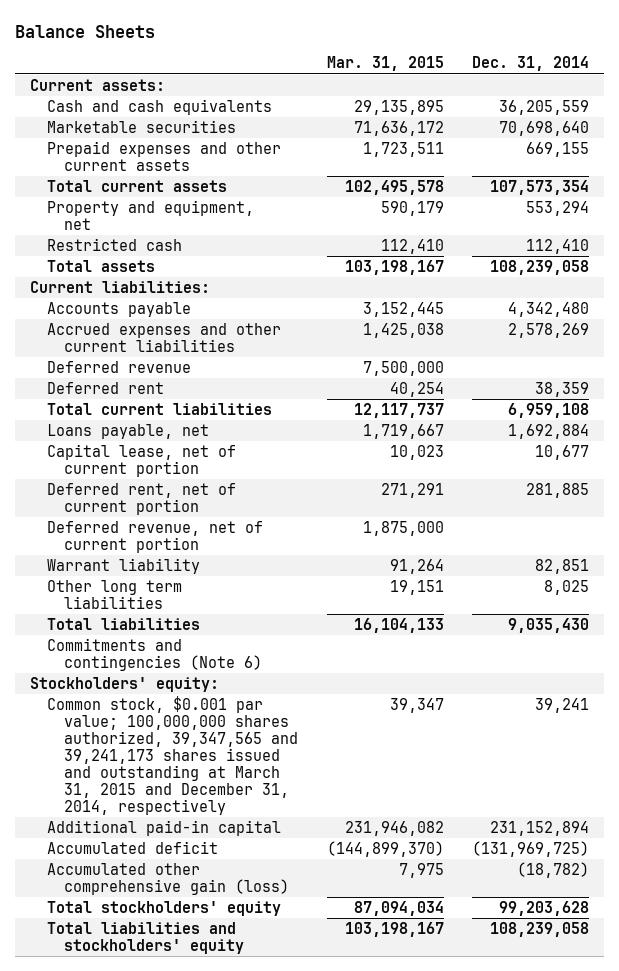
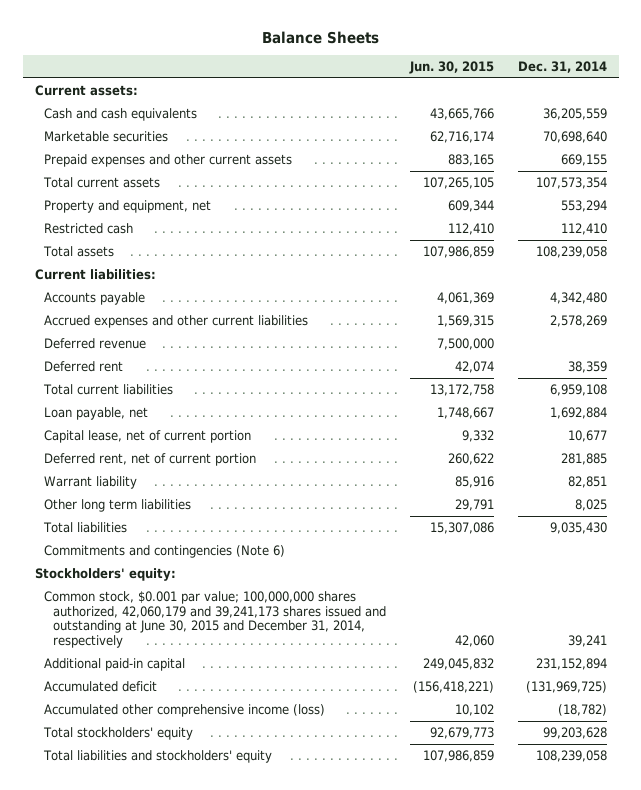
[326,56,444,72] Mar. 31, 2015 -> none
none -> [409,61,495,75] Jun. 30, 2015
[46,423,209,439] Loans payable, net -> [44,406,149,420] Loan payable, net
[46,520,263,553] Deferred revenue, net of current portion -> none
[46,695,298,815] Common stock, $0.001 par value; 100,000,000 shares authorized, 39,347,565 and 39,241,173 shares issued and outstanding at March 31, 2015 and December 31, 2014, respectively -> [44,590,387,648] Common stock, $0.001 par value; 100,000,000 shares authorized, 42,060,179 and 39,241,173 shares issued and outstanding at June 30, 2015 and December 31, 2014, respectively
[46,862,289,895] Accumulated other comprehensive gain (loss) -> [44,703,326,717] Accumulated other comprehensive income (loss)

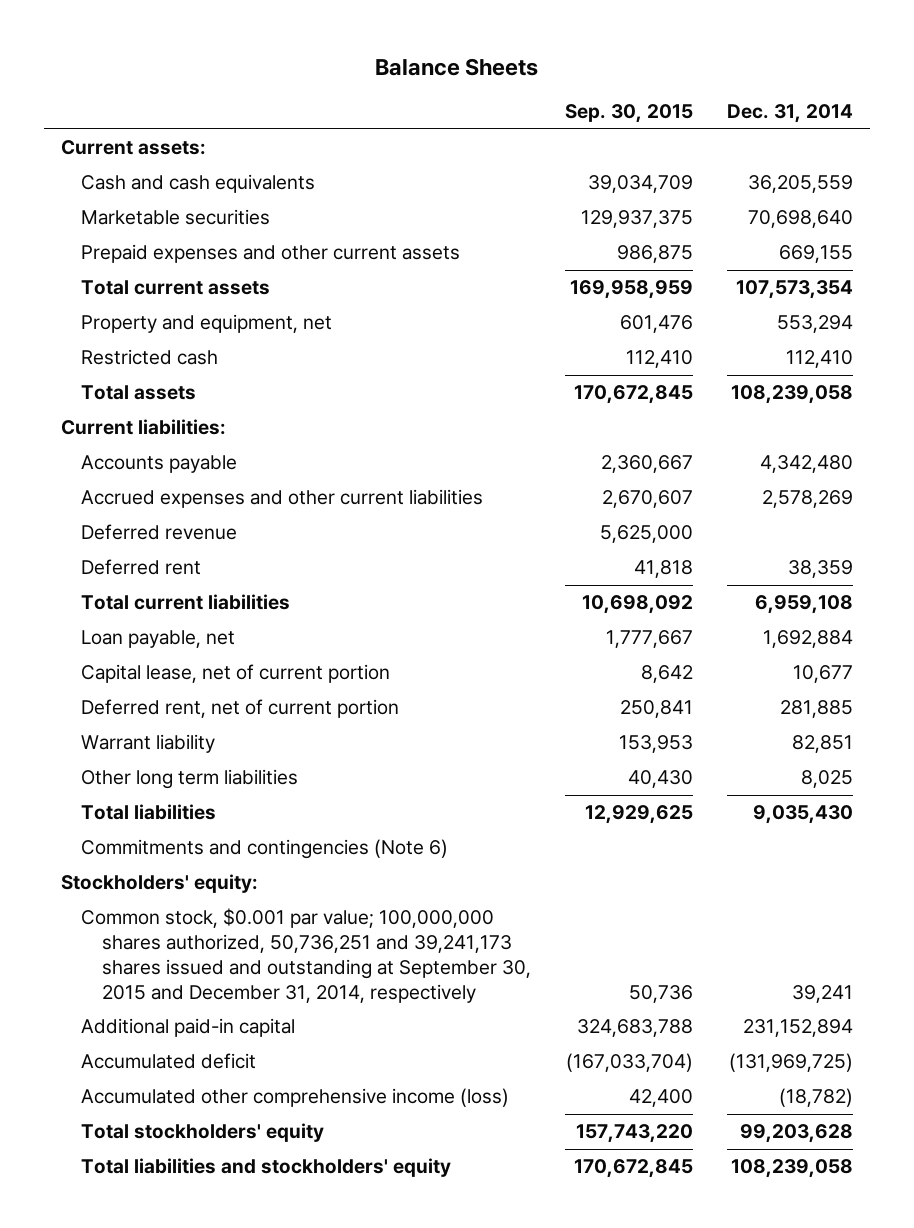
[409,61,495,75] Jun. 30, 2015 -> none
none -> [564,104,693,124] Sep. 30, 2015
[44,590,387,648] Common stock, $0.001 par value; 100,000,000 shares authorized, 42,060,179 and 39,241,173 shares issued and outstanding at June 30, 2015 and December 31, 2014, respectively -> [81,908,531,1003] Common stock, $0.001 par value; 100,000,000 shares authorized, 50,736,251 and 39,241,173 shares issued and outstanding at September 30, 2015 and December 31, 2014, respectively

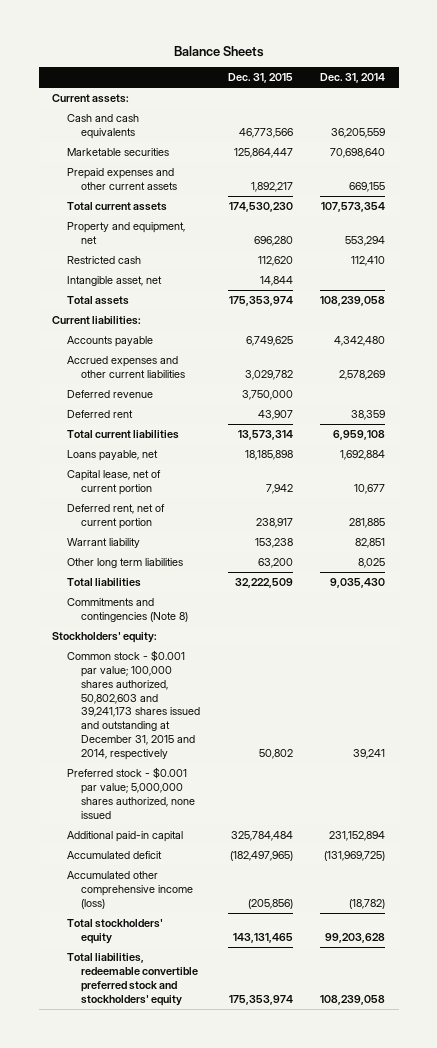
[564,104,693,124] Sep. 30, 2015 -> none
none -> [227,73,293,84] Dec. 31, 2015
none -> [66,276,162,287] Intangible asset, net
[81,630,236,649] Loan payable, net -> [66,450,158,462] Loans payable, net
[81,839,449,860] Commitments and contingencies (Note 6) -> [66,598,189,623] Commitments and contingencies (Note 8)
[81,908,531,1003] Common stock, $0.001 par value; 100,000,000 shares authorized, 50,736,251 and 39,241,173 shares issued and outstanding at September 30, 2015 and December 31, 2014, respectively -> [66,650,201,760] Common stock - $0.001 par value; 100,000 shares authorized, 50,802,603 and 39,241,173 shares issued and outstanding at December 31, 2015 and 2014, respectively
none -> [66,767,196,819] Preferred stock - $0.001 par value; 5,000,000 shares authorized, none issued
[81,1158,452,1178] Total liabilities and stockholders' equity -> [66,953,199,1006] Total liabilities, redeemable convertible preferred stock and stockholders' equity

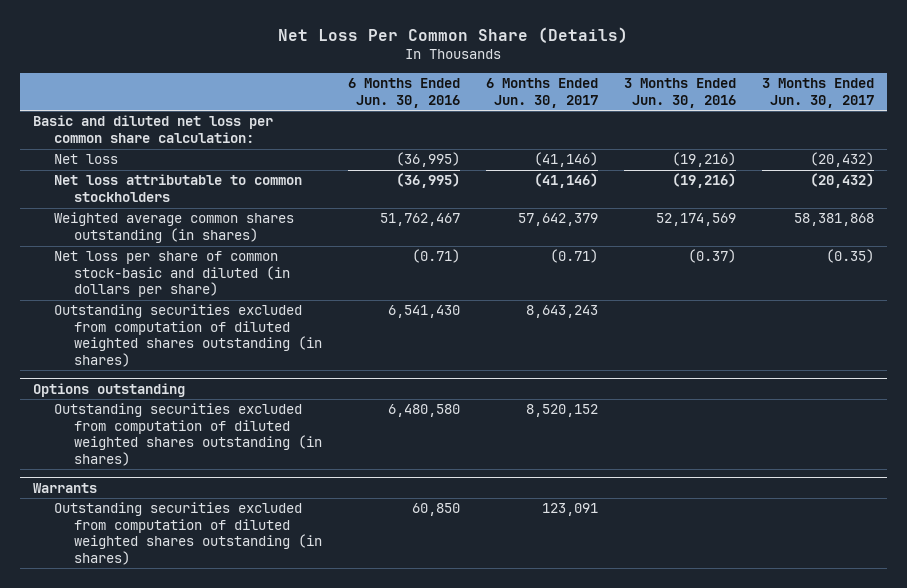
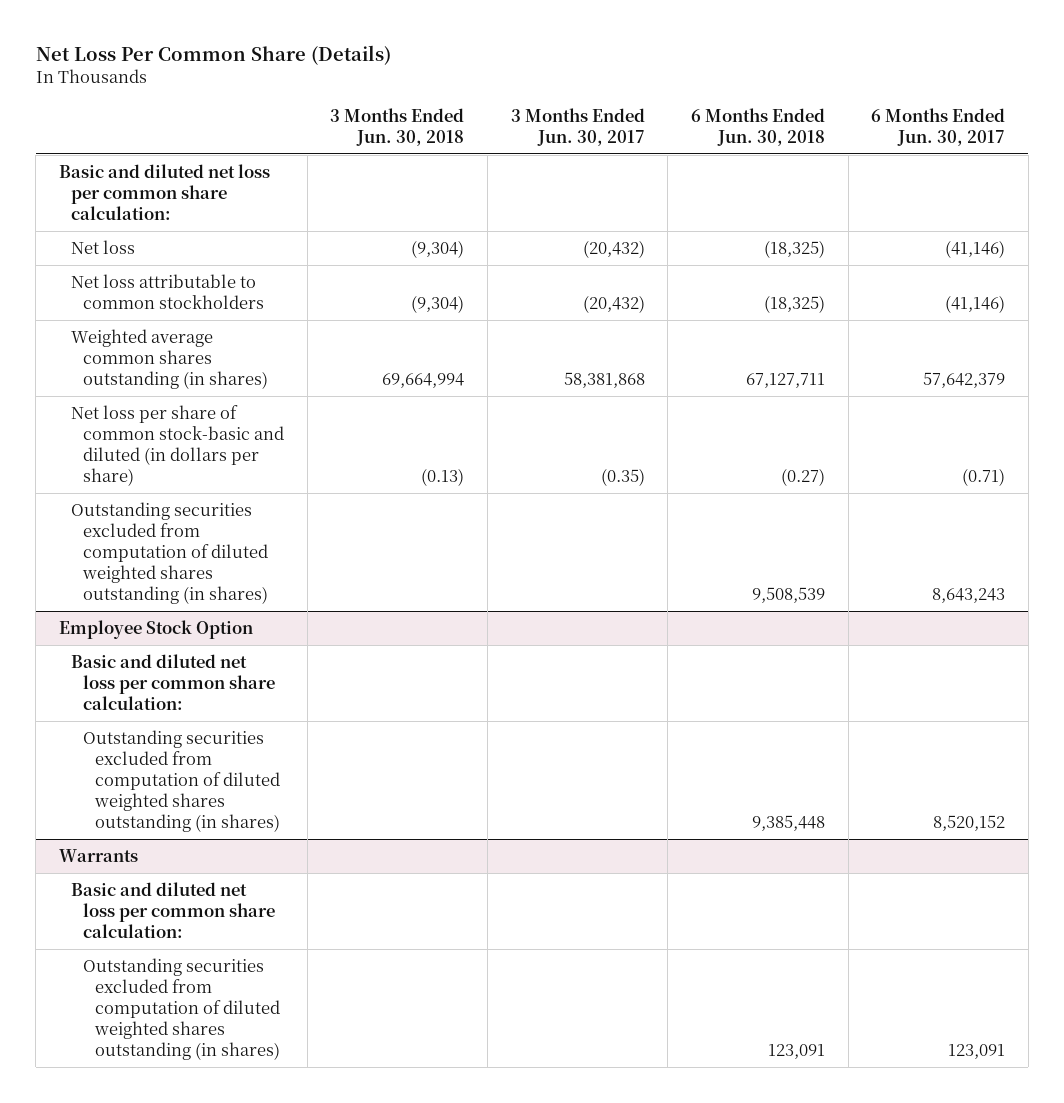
[347,78,460,108] 6 Months Ended Jun. 30, 2016 -> none
[623,78,736,108] 3 Months Ended Jun. 30, 2016 -> none
none -> [330,107,465,146] 3 Months Ended Jun. 30, 2018
none -> [690,107,825,146] 6 Months Ended Jun. 30, 2018
[33,382,186,397] Options outstanding -> [58,619,253,639] Employee Stock Option
none -> [70,653,275,710] Basic and diluted net loss per common share calculation:
none -> [70,881,275,938] Basic and diluted net loss per common share calculation:

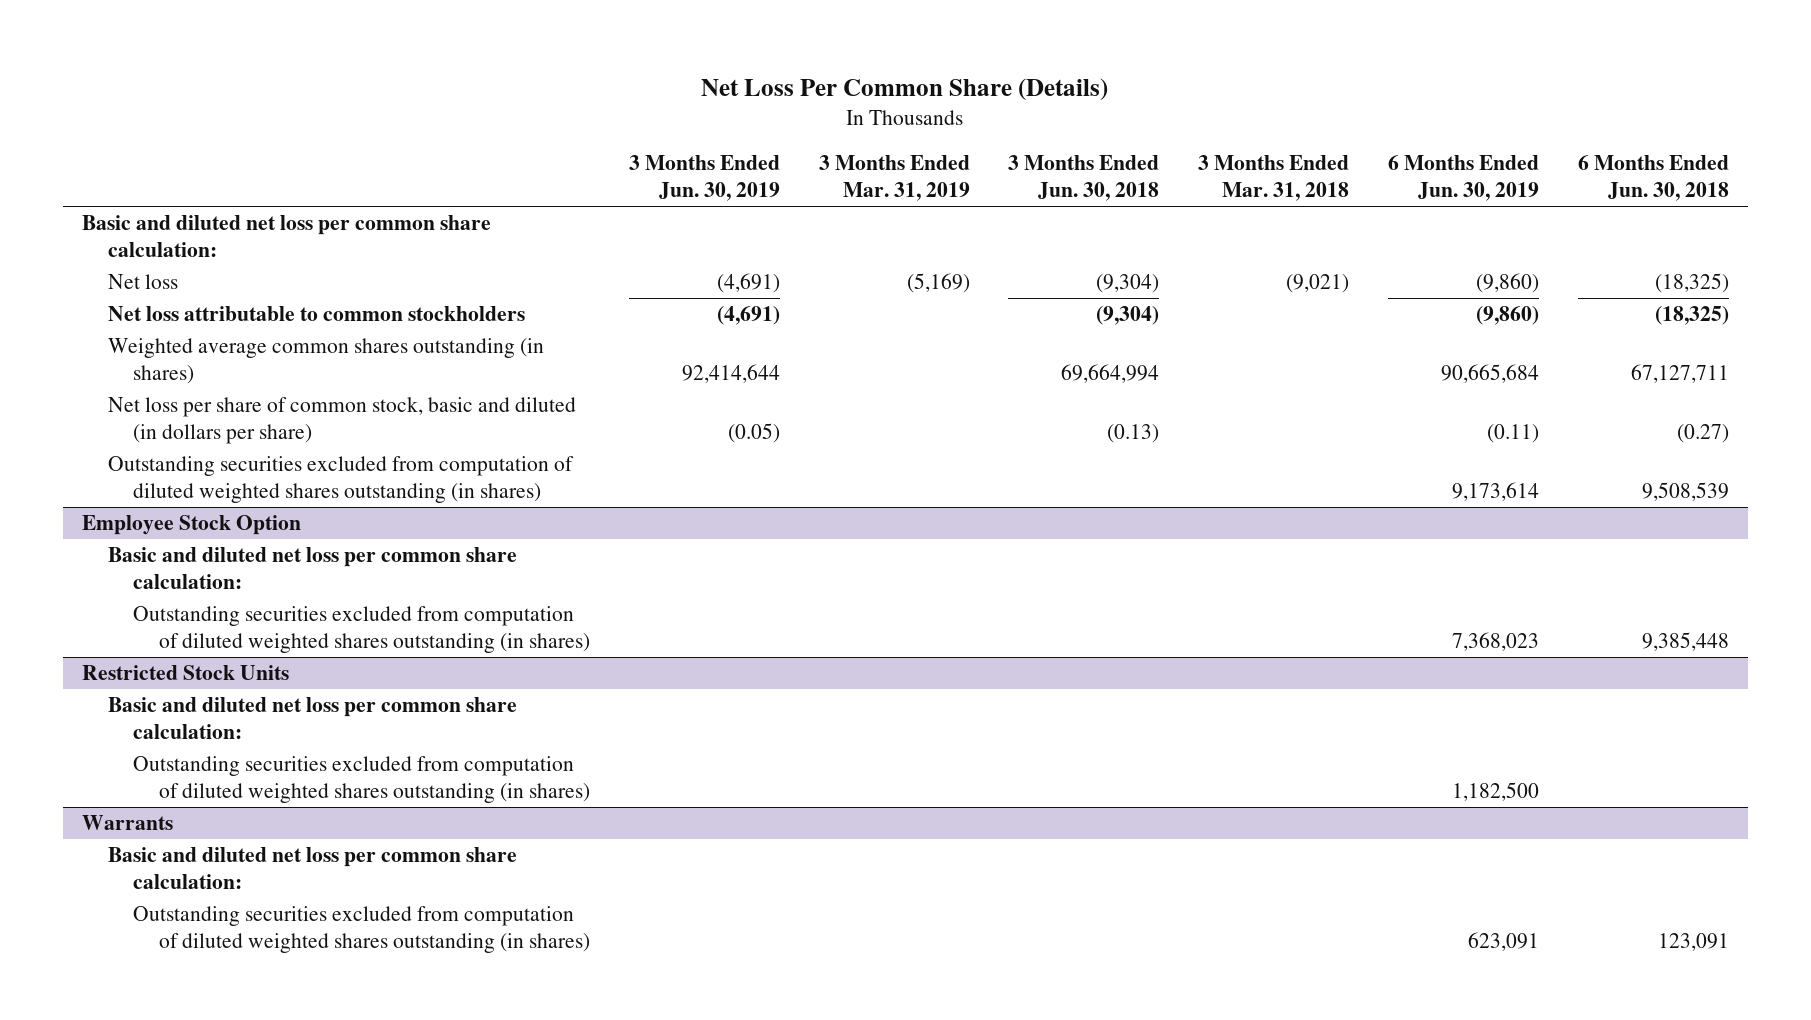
[510,107,645,146] 3 Months Ended Jun. 30, 2017 -> none
[871,107,1006,146] 6 Months Ended Jun. 30, 2017 -> none
none -> [628,155,780,202] 3 Months Ended Jun. 30, 2019
none -> [818,155,970,202] 3 Months Ended Mar. 31, 2019
none -> [1198,155,1350,202] 3 Months Ended Mar. 31, 2018
none -> [1387,155,1539,202] 6 Months Ended Jun. 30, 2019
[70,404,284,487] Net loss per share of common stock-basic and diluted (in dollars per share) -> [107,397,576,445] Net loss per share of common stock, basic and diluted (in dollars per share)
none -> [82,665,290,681] Restricted Stock Units
none -> [107,697,517,740] Basic and diluted net loss per common share calculation:
none -> [133,756,591,804] Outstanding securities excluded from computation of diluted weighted shares outstanding (in shares)

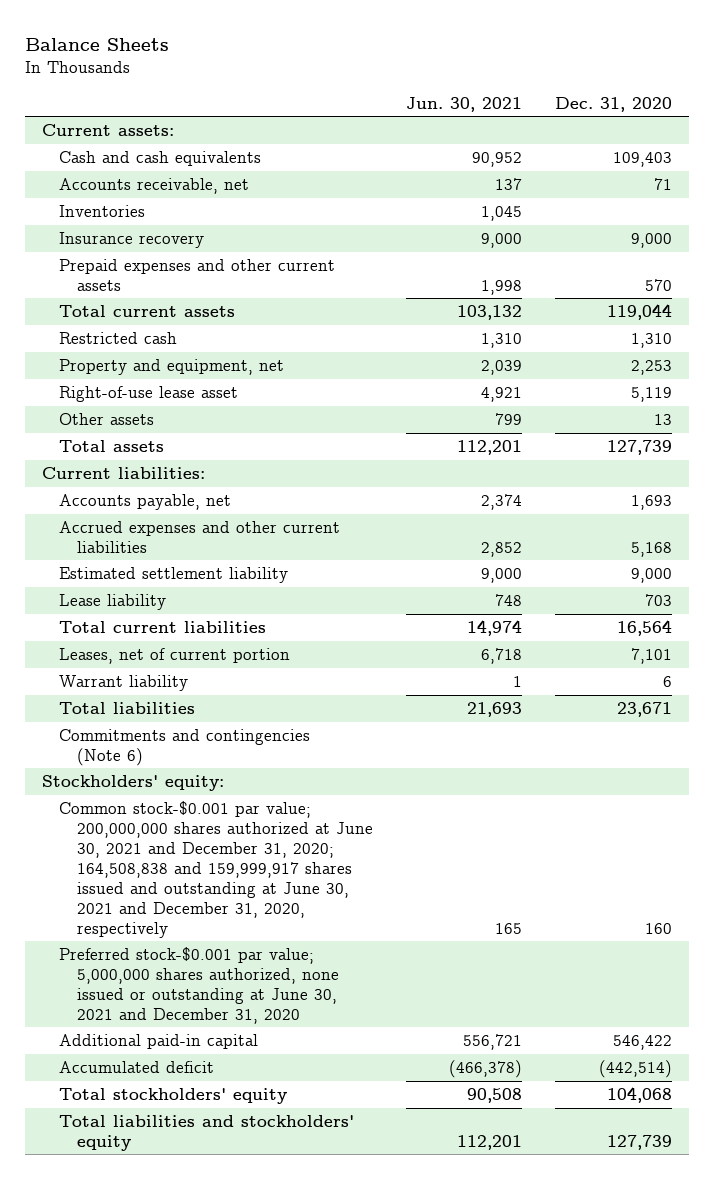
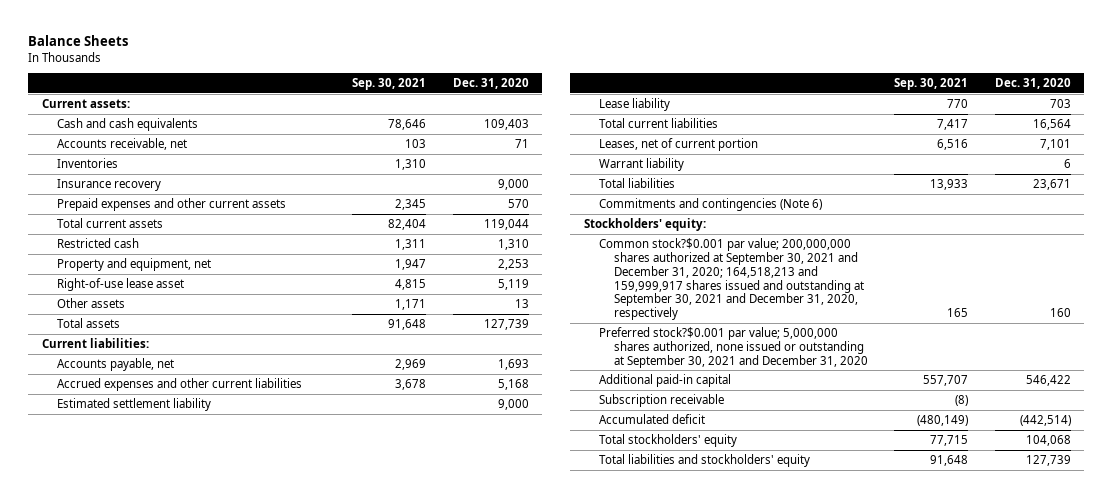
[406,96,523,112] Jun. 30, 2021 -> none
none -> [352,77,427,90] Sep. 30, 2021
[59,800,374,938] Common stock-$0.001 par value; 200,000,000 shares authorized at June 30, 2021 and December 31, 2020; 164,508,838 and 159,999,917 shares issued and outstanding at June 30, 2021 and December 31, 2020, respectively -> [598,237,864,321] Common stock?$0.001 par value; 200,000,000 shares authorized at September 30, 2021 and December 31, 2020; 164,518,213 and 159,999,917 shares issued and outstanding at September 30, 2021 and December 31, 2020, respectively
[59,946,340,1024] Preferred stock-$0.001 par value; 5,000,000 shares authorized, none issued or outstanding at June 30, 2021 and December 31, 2020 -> [598,326,868,368] Preferred stock?$0.001 par value; 5,000,000 shares authorized, none issued or outstanding at September 30, 2021 and December 31, 2020
none -> [598,393,724,407] Subscription receivable

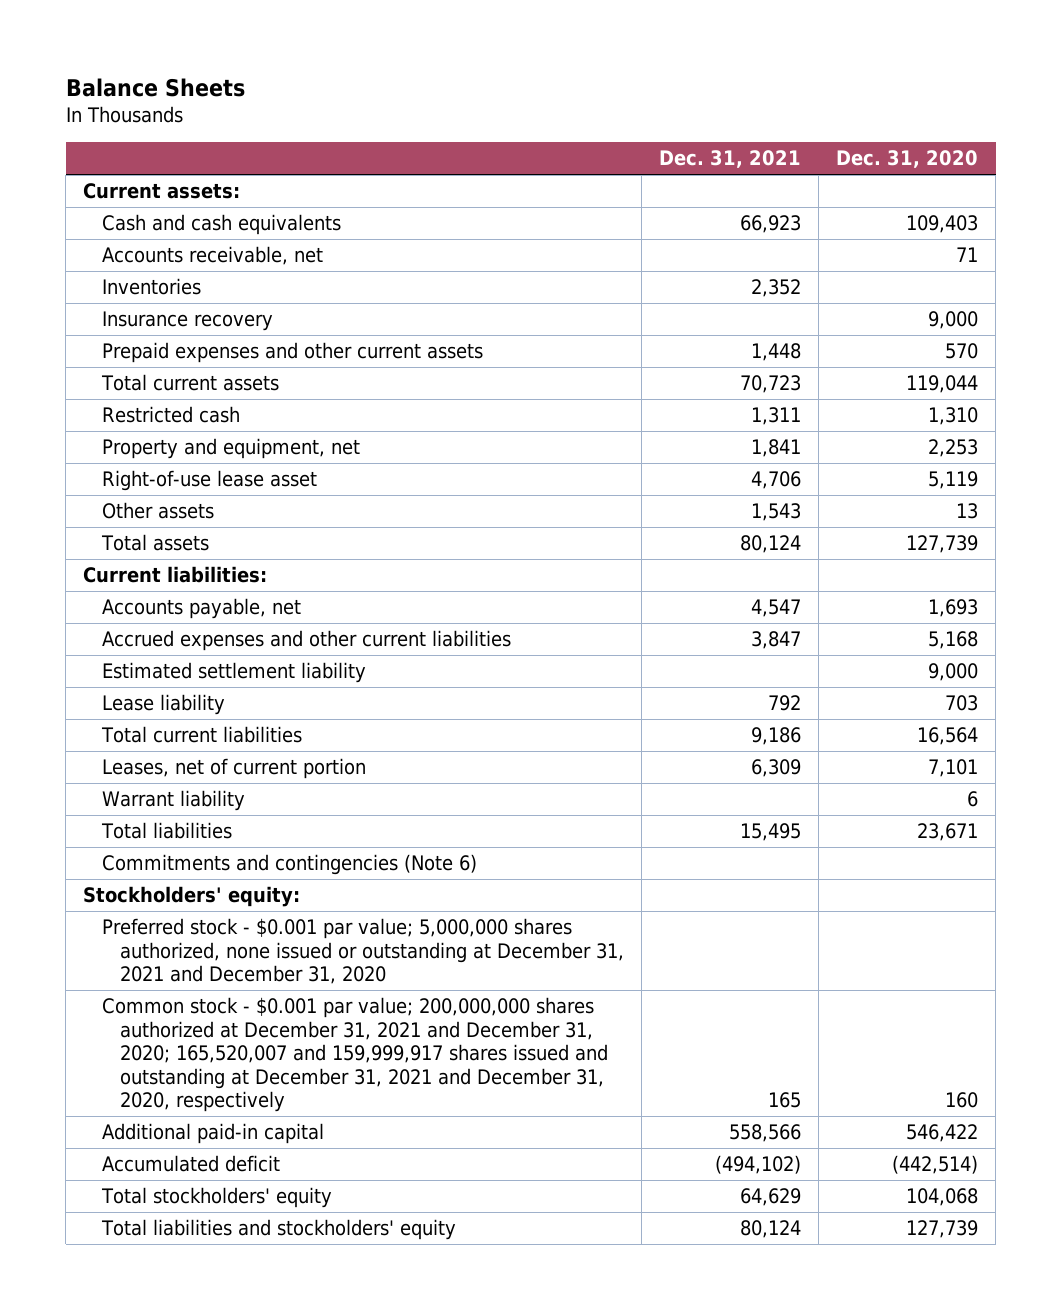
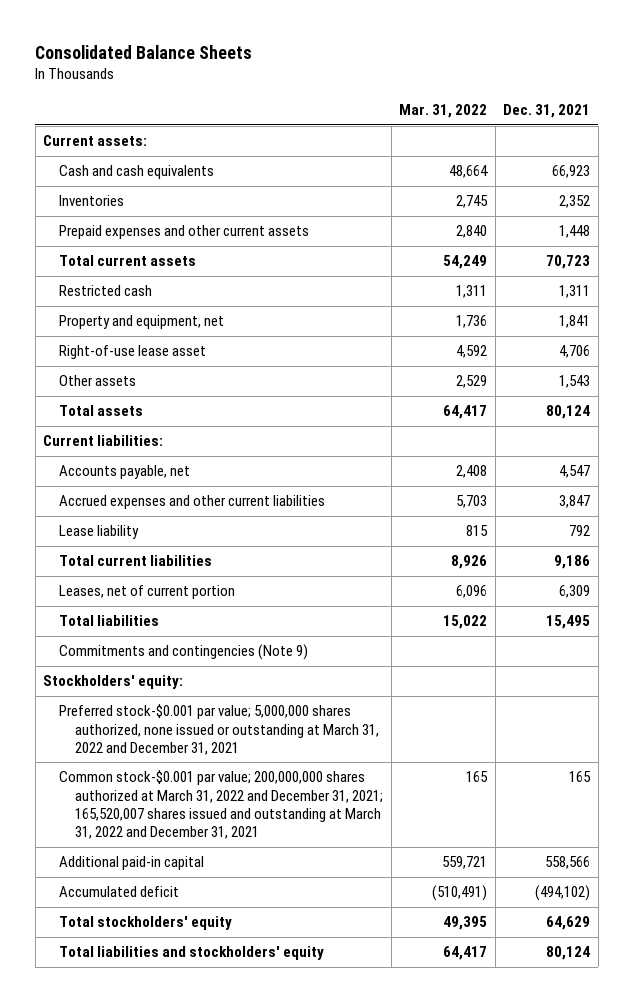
[65,78,245,98] Balance Sheets -> [35,44,253,59] Consolidated Balance Sheets
[836,150,979,169] Dec. 31, 2020 -> none
none -> [399,104,488,119] Mar. 31, 2022
[101,246,323,266] Accounts receivable, net -> none
[101,311,273,332] Insurance recovery -> none
[101,662,366,684] Estimated settlement liability -> none
[101,790,245,812] Warrant liability -> none
[101,854,477,876] Commitments and contingencies (Note 6) -> [59,644,309,661] Commitments and contingencies (Note 9)
[101,918,625,985] Preferred stock - $0.001 par value; 5,000,000 shares authorized, none issued or outstanding at December 31, 2021 and December 31, 2020 -> [59,704,380,755] Preferred stock-$0.001 par value; 5,000,000 shares authorized, none issued or outstanding at March 31, 2022 and December 31, 2021
[101,997,609,1112] Common stock - $0.001 par value; 200,000,000 shares authorized at December 31, 2021 and December 31, 2020; 165,520,007 and 159,999,917 shares issued and outstanding at December 31, 2021 and December 31, 2020, respectively -> [59,770,384,839] Common stock-$0.001 par value; 200,000,000 shares authorized at March 31, 2022 and December 31, 2021; 165,520,007 shares issued and outstanding at March 31, 2022 and December 31, 2021

